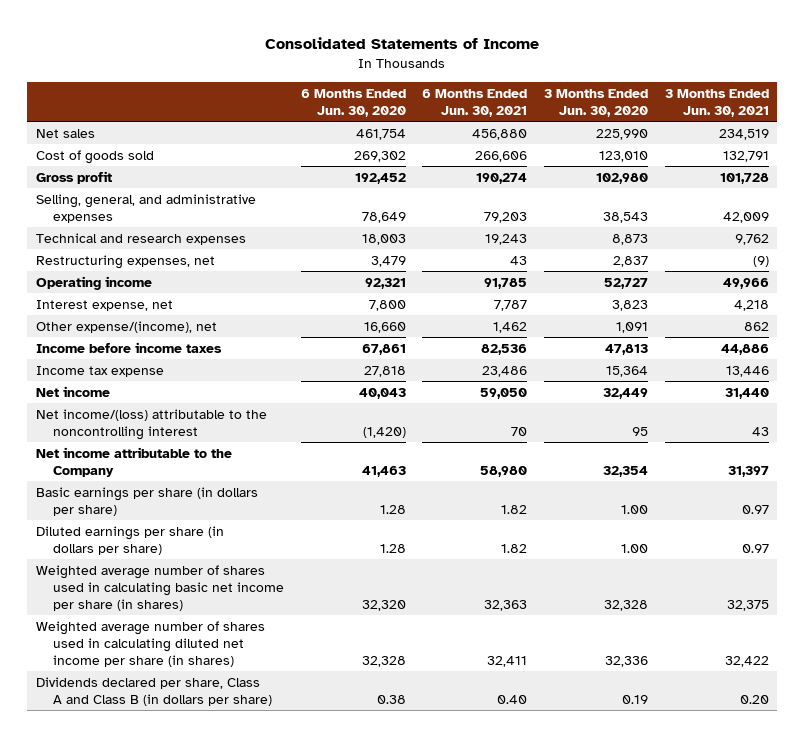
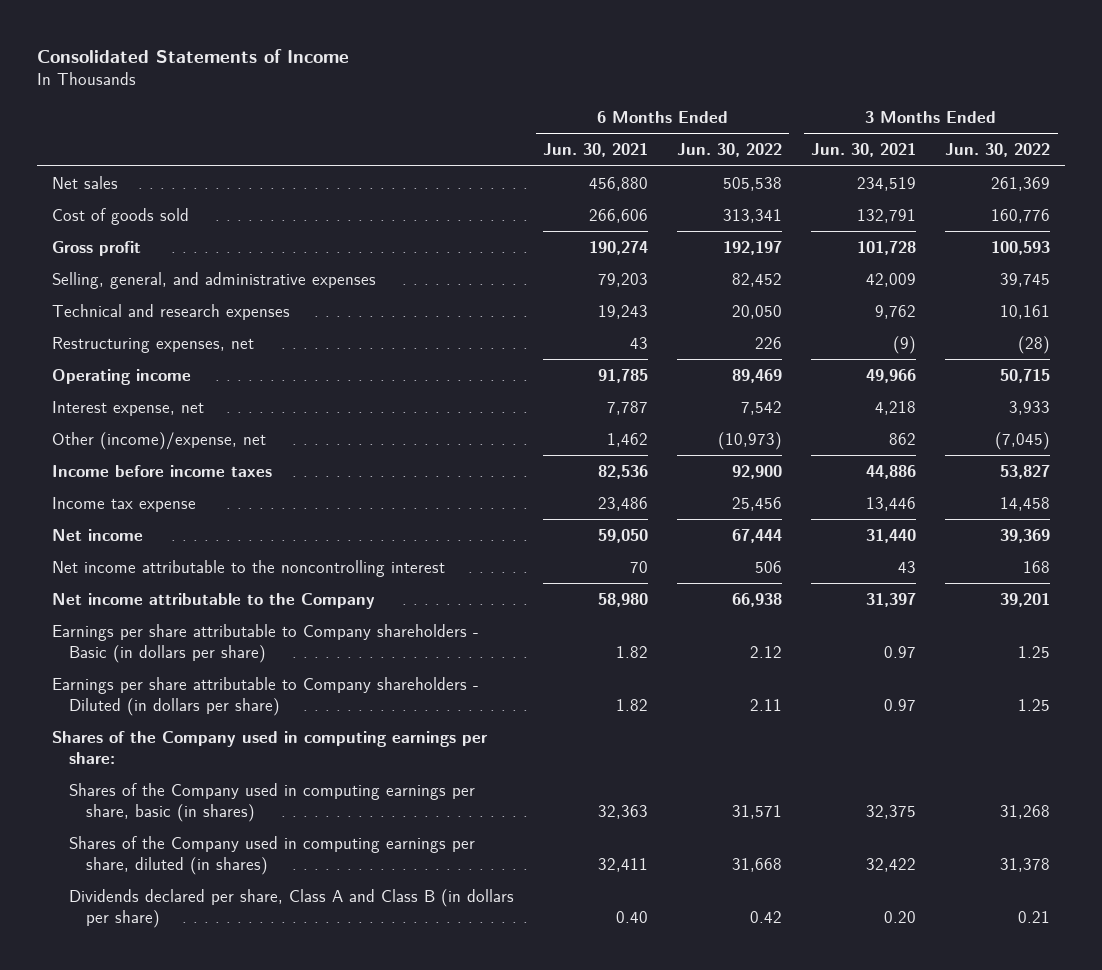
[300,88,406,117] 6 Months Ended Jun. 30, 2020 -> none
[544,88,649,117] 3 Months Ended Jun. 30, 2020 -> none
none -> [677,143,783,158] Jun. 30, 2022
none -> [945,143,1051,158] Jun. 30, 2022
[35,320,217,333] Other expense/(income), net -> [51,431,266,450] Other (income)/expense, net
[35,408,267,440] Net income/(loss) attributable to the noncontrolling interest -> [51,559,445,577] Net income attributable to the noncontrolling interest
[35,486,258,516] Basic earnings per share (in dollars per share) -> [51,623,479,663] Earnings per share attributable to Company shareholders - Basic (in dollars per share)
[35,525,224,555] Diluted earnings per share (in dollars per share) -> [51,676,479,716] Earnings per share attributable to Company shareholders - Diluted (in dollars per share)
none -> [51,730,488,764] Shares of the Company used in computing earnings per share:
[35,564,284,611] Weighted average number of shares used in calculating basic net income per share (in shares) -> [68,782,475,822] Shares of the Company used in computing earnings per share, basic (in shares)
[35,620,265,667] Weighted average number of shares used in calculating diluted net income per share (in shares) -> [68,835,475,875] Shares of the Company used in computing earnings per share, diluted (in shares)

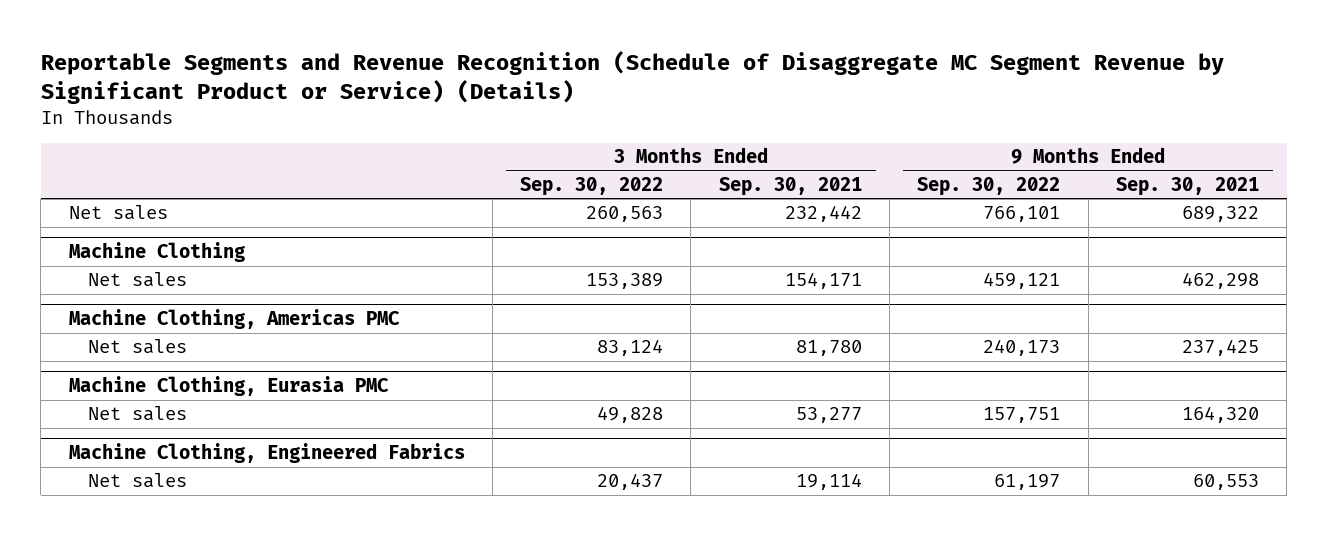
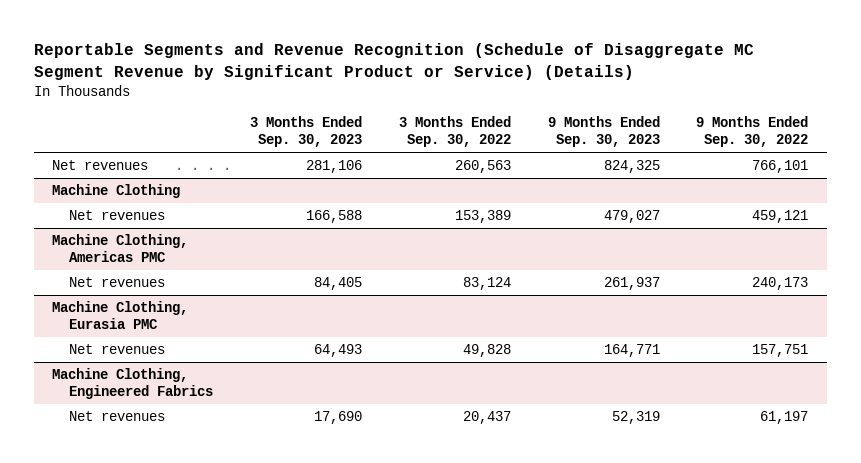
[718,177,862,197] Sep. 30, 2021 -> none
[1115,177,1259,197] Sep. 30, 2021 -> none
none -> [249,116,362,148] 3 Months Ended Sep. 30, 2023
none -> [547,116,660,148] 9 Months Ended Sep. 30, 2023
[68,205,168,221] Net sales -> [52,160,149,171] Net revenues
[88,272,188,288] Net sales -> [68,210,165,221] Net revenues
[88,339,188,355] Net sales -> [68,277,165,288] Net revenues
[88,406,188,422] Net sales -> [68,344,165,355] Net revenues
[88,473,188,489] Net sales -> [68,411,165,422] Net revenues

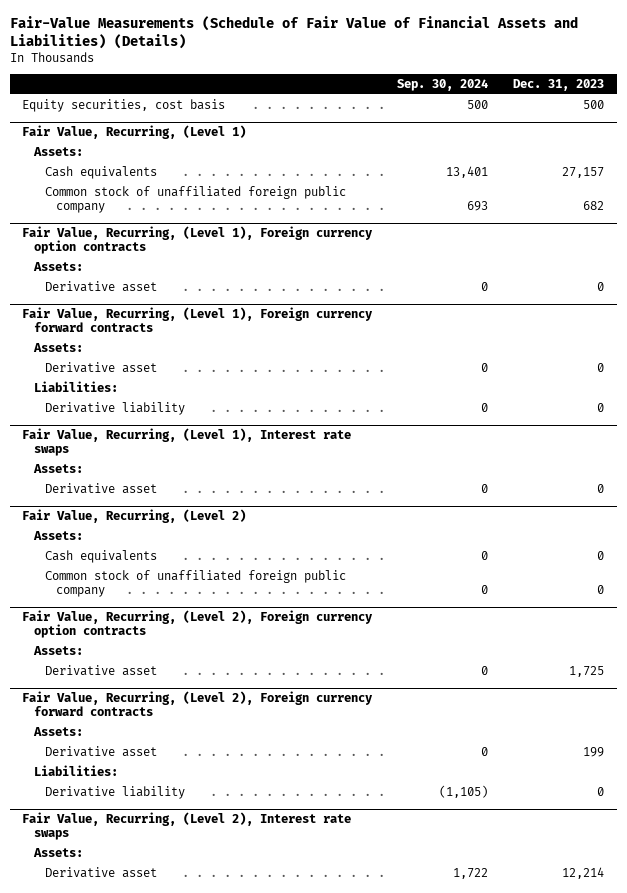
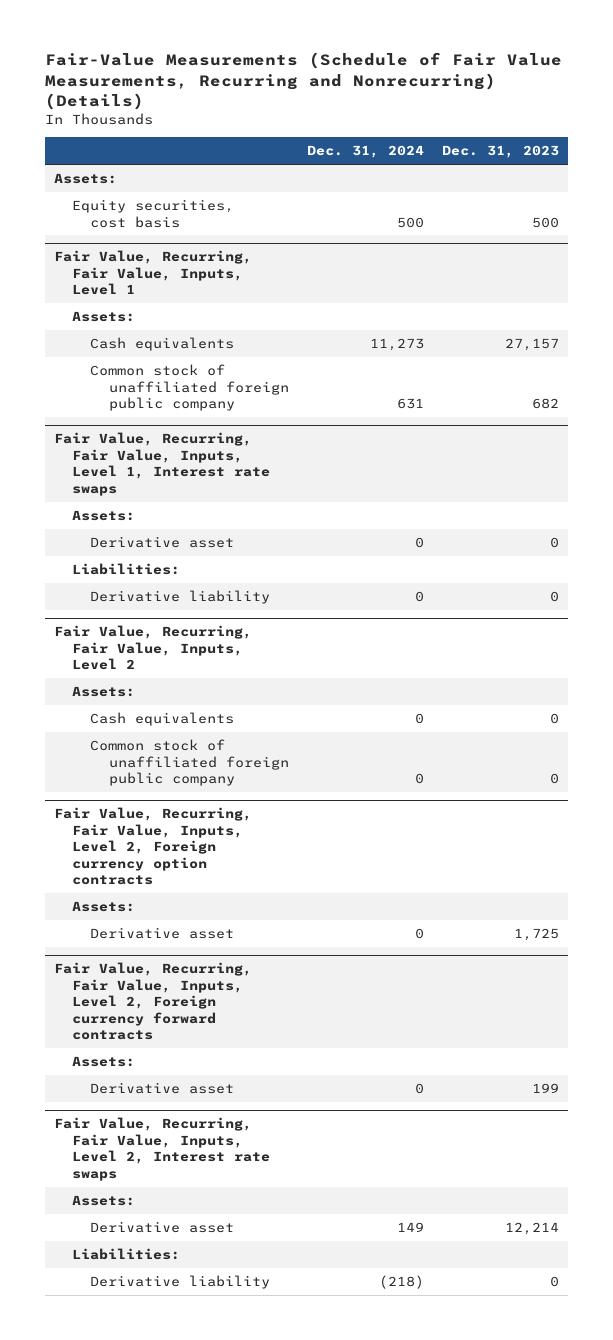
[9,15,578,50] Fair-Value Measurements (Schedule of Fair Value of Financial Assets and Liabilities) (Details) -> [44,52,562,111] Fair-Value Measurements (Schedule of Fair Value Measurements, Recurring and Nonrecurring) (Details)
[397,78,489,91] Sep. 30, 2024 -> none
none -> [307,145,425,159] Dec. 31, 2024
none -> [53,173,117,185] Assets:
[22,125,247,140] Fair Value, Recurring, (Level 1) -> [53,250,252,296] Fair Value, Recurring, Fair Value, Inputs, Level 1
[22,226,374,255] Fair Value, Recurring, (Level 1), Foreign currency option contracts -> none
[32,261,83,271] Assets: -> none
[44,280,157,292] Derivative asset -> none
[22,307,374,333] Fair Value, Recurring, (Level 1), Foreign currency forward contracts -> none
none -> [53,432,271,496] Fair Value, Recurring, Fair Value, Inputs, Level 1, Interest rate swaps
[22,428,352,457] Fair Value, Recurring, (Level 1), Interest rate swaps -> none
[32,463,83,473] Assets: -> none
[44,482,157,494] Derivative asset -> none
[22,509,247,524] Fair Value, Recurring, (Level 2) -> [53,625,252,671] Fair Value, Recurring, Fair Value, Inputs, Level 2
[22,610,374,639] Fair Value, Recurring, (Level 2), Foreign currency option contracts -> [53,807,252,886] Fair Value, Recurring, Fair Value, Inputs, Level 2, Foreign currency option contracts
[22,691,374,717] Fair Value, Recurring, (Level 2), Foreign currency forward contracts -> [53,962,252,1041] Fair Value, Recurring, Fair Value, Inputs, Level 2, Foreign currency forward contracts
[33,764,118,776] Liabilities: -> none
[44,785,185,799] Derivative liability -> none
[22,812,352,841] Fair Value, Recurring, (Level 2), Interest rate swaps -> [53,1117,271,1181] Fair Value, Recurring, Fair Value, Inputs, Level 2, Interest rate swaps
none -> [72,1248,181,1261] Liabilities:
none -> [90,1275,271,1290] Derivative liability

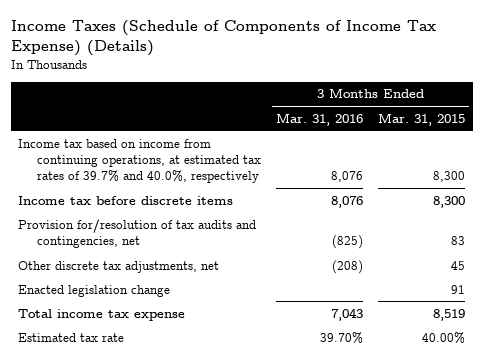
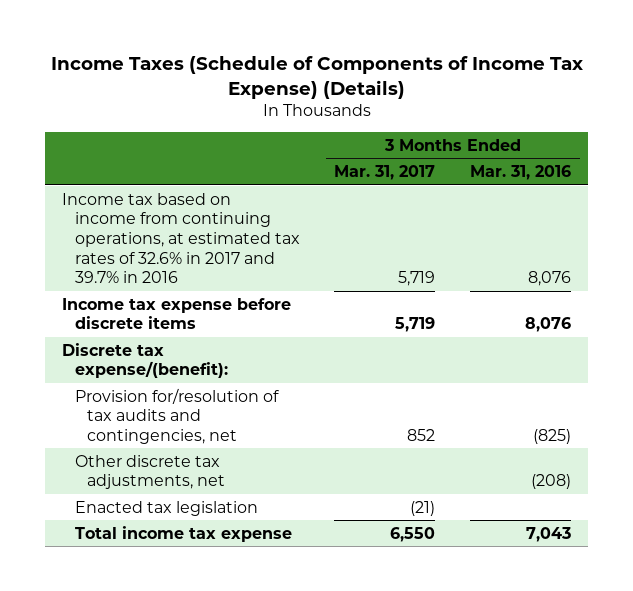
[378,112,466,126] Mar. 31, 2015 -> none
none -> [334,165,436,181] Mar. 31, 2017
[18,138,261,184] Income tax based on income from continuing operations, at estimated tax rates of 39.7% and 40.0%, respectively -> [62,192,300,284] Income tax based on income from continuing operations, at estimated tax rates of 32.6% in 2017 and 39.7% in 2016
[18,195,234,205] Income tax before discrete items -> [62,297,292,330] Income tax expense before discrete items
none -> [62,342,228,379] Discrete tax expense/(benefit):
[18,284,171,297] Enacted legislation change -> [74,500,258,516] Enacted tax legislation
[18,332,125,342] Estimated tax rate -> none

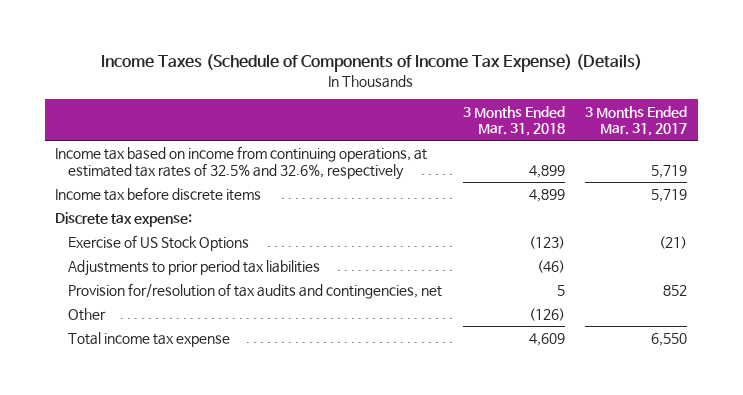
[470,165,572,181] Mar. 31, 2016 -> none
none -> [462,105,565,137] 3 Months Ended Mar. 31, 2018
[62,192,300,284] Income tax based on income from continuing operations, at estimated tax rates of 32.6% in 2017 and 39.7% in 2016 -> [55,146,428,180] Income tax based on income from continuing operations, at estimated tax rates of 32.5% and 32.6%, respectively
[62,297,292,330] Income tax expense before discrete items -> [55,187,262,202] Income tax before discrete items
[62,342,228,379] Discrete tax expense/(benefit): -> [55,212,193,228] Discrete tax expense:
none -> [68,235,250,252] Exercise of US Stock Options
none -> [68,260,321,277] Adjustments to prior period tax liabilities
[74,500,258,516] Enacted tax legislation -> none
[74,454,226,490] Other discrete tax adjustments, net -> [68,308,107,322] Other

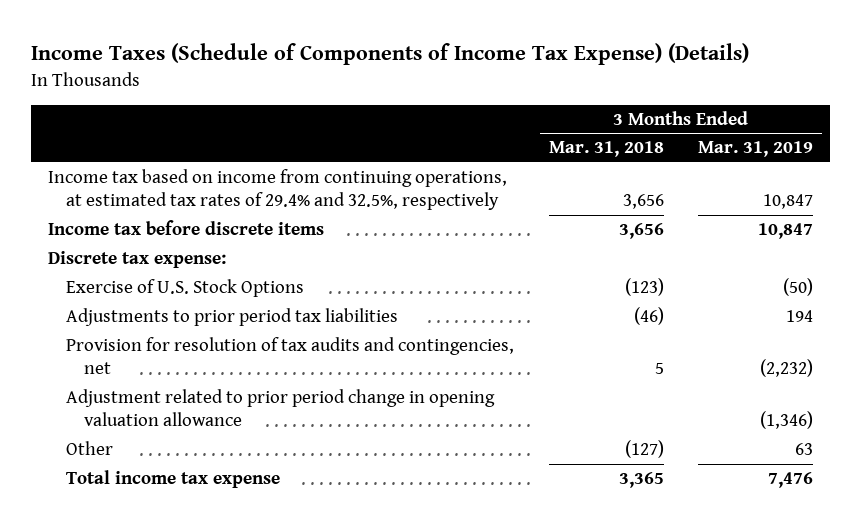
[585,105,688,137] 3 Months Ended Mar. 31, 2017 -> none
none -> [697,141,813,158] Mar. 31, 2019
[55,146,428,180] Income tax based on income from continuing operations, at estimated tax rates of 32.5% and 32.6%, respectively -> [48,169,508,211] Income tax based on income from continuing operations, at estimated tax rates of 29.4% and 32.5%, respectively
[528,164,565,178] 4,899 -> [622,194,664,210] 3,656
[528,189,565,203] 4,899 -> [618,223,664,240] 3,656
[68,235,250,252] Exercise of US Stock Options -> [66,279,305,298] Exercise of U.S. Stock Options
[68,283,443,300] Provision for/resolution of tax audits and contingencies, net -> [66,337,515,375] Provision for resolution of tax audits and contingencies, net
none -> [66,389,496,427] Adjustment related to prior period change in opening valuation allowance
[528,308,565,322] (126) -> [624,440,664,459] (127)
[528,333,565,347] 4,609 -> [618,472,664,489] 3,365

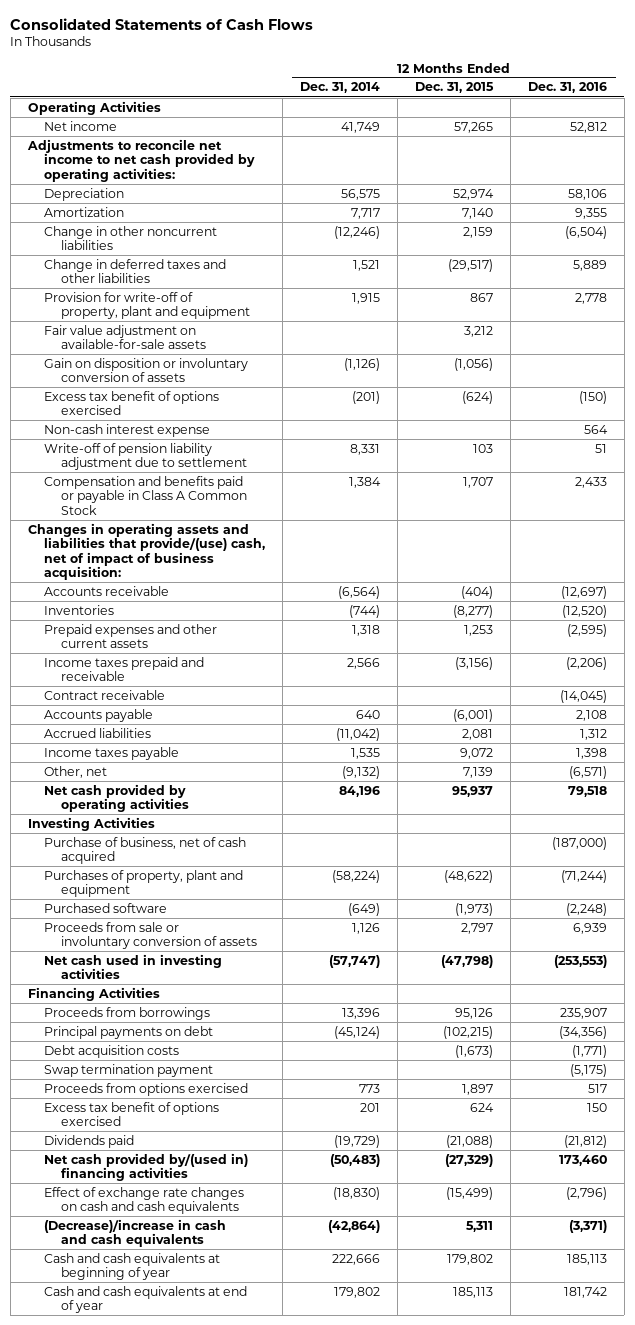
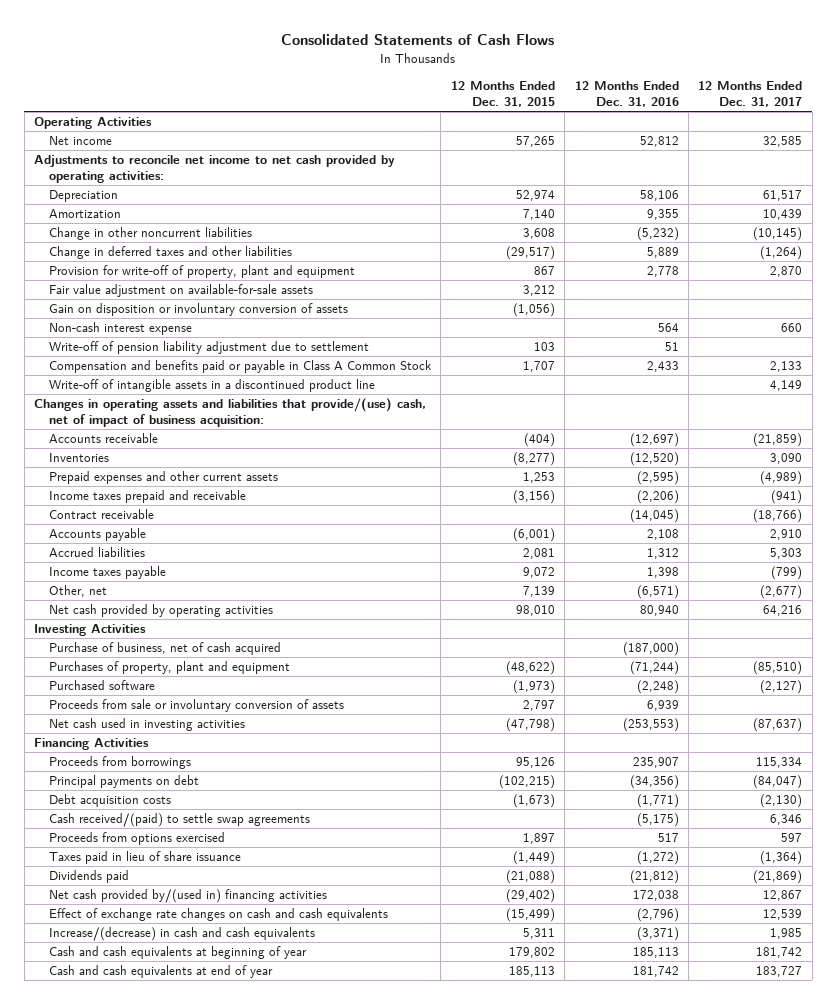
[300,82,381,94] Dec. 31, 2014 -> none
none -> [698,81,803,108] 12 Months Ended Dec. 31, 2017
[463,226,494,238] 2,159 -> [522,228,555,240] 3,608
[565,225,608,239] (6,504) -> [636,227,679,242] (5,232)
[44,390,220,416] Excess tax benefit of options exercised -> none
none -> [48,379,375,393] Write-off of intangible assets in a discontinued product line
[452,785,494,797] 95,937 -> [515,605,555,617] 98,010
[568,785,608,797] 79,518 -> [639,605,679,617] 80,940
[44,1063,214,1077] Swap termination payment -> [48,813,310,828] Cash received/(paid) to settle swap agreements
[44,1101,220,1127] Excess tax benefit of options exercised -> none
none -> [48,851,241,865] Taxes paid in lieu of share issuance
[445,1153,494,1167] (27,329) -> [505,889,555,904] (29,402)
[559,1154,608,1166] 173,460 -> [632,890,679,902] 172,038
[44,1218,227,1248] (Decrease)/increase in cash and cash equivalents -> [48,927,315,942] Increase/(decrease) in cash and cash equivalents

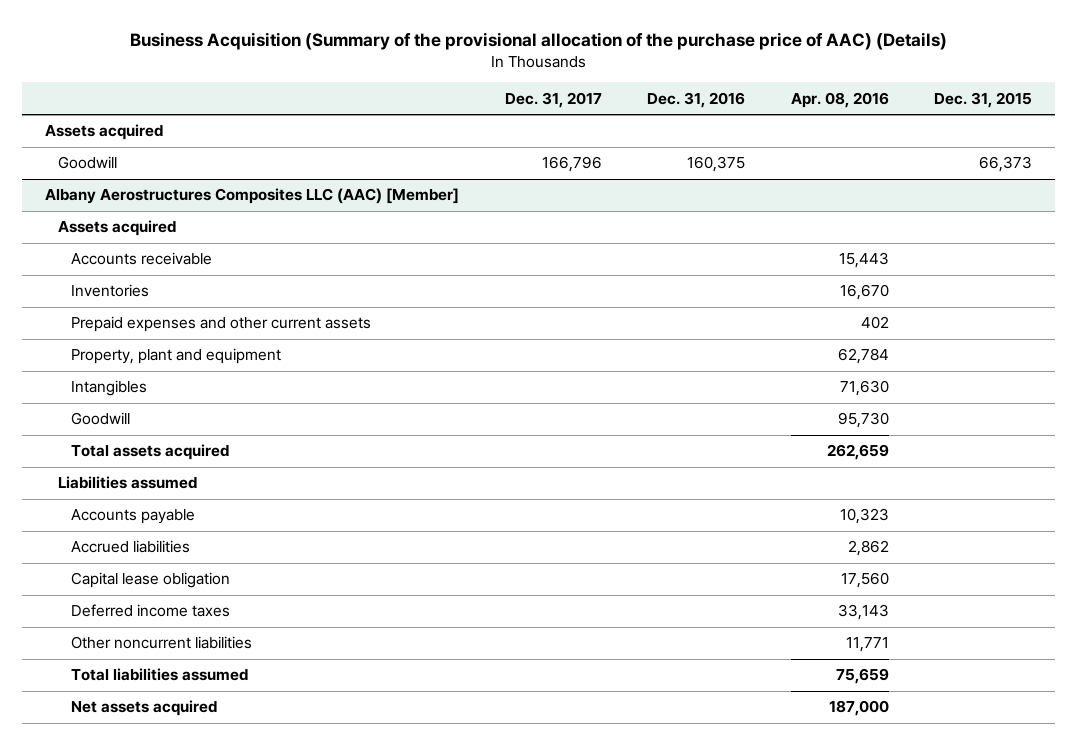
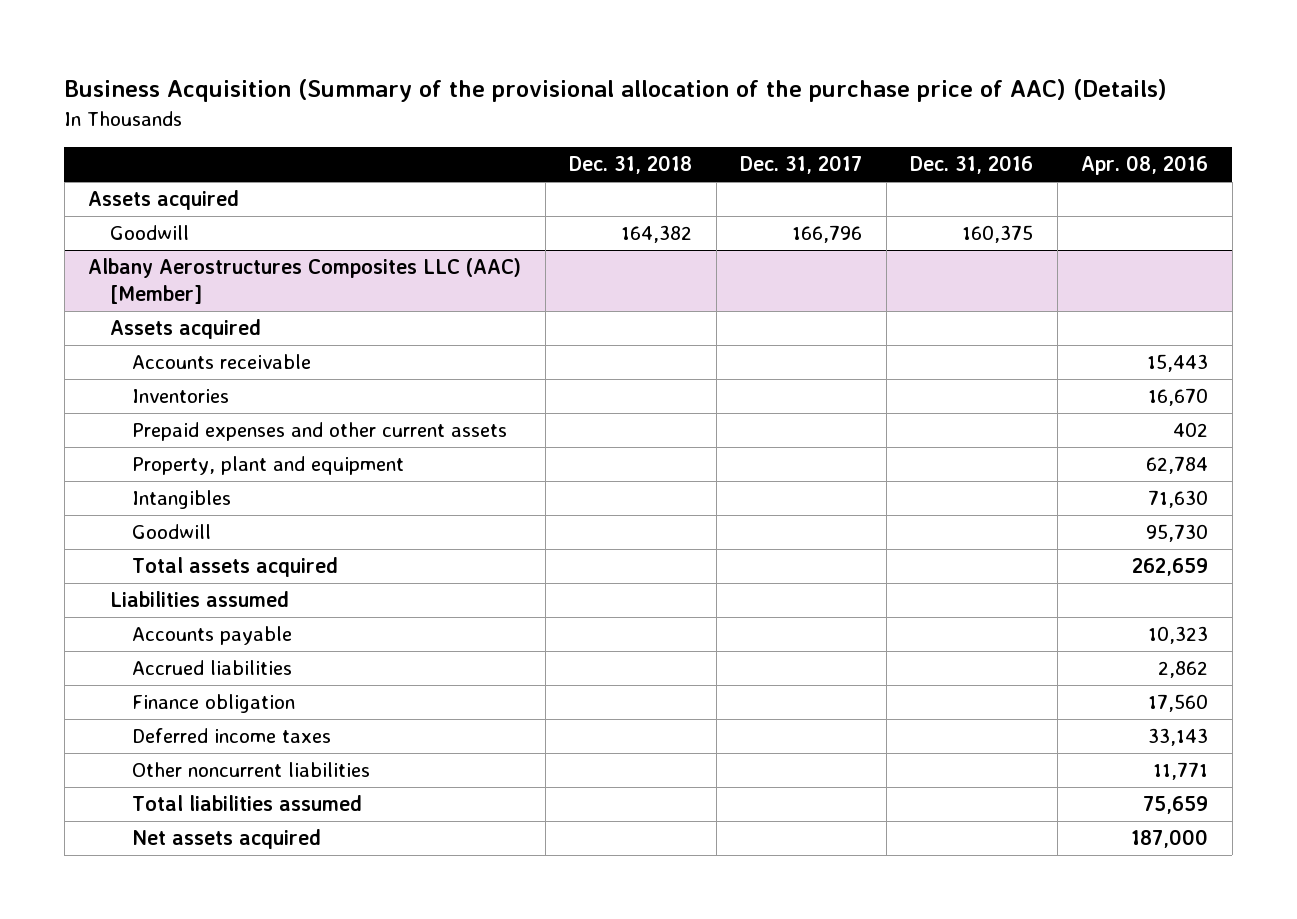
[934,91,1033,108] Dec. 31, 2015 -> none
none -> [569,155,693,175] Dec. 31, 2018
[71,572,231,589] Capital lease obligation -> [132,694,296,714] Finance obligation

